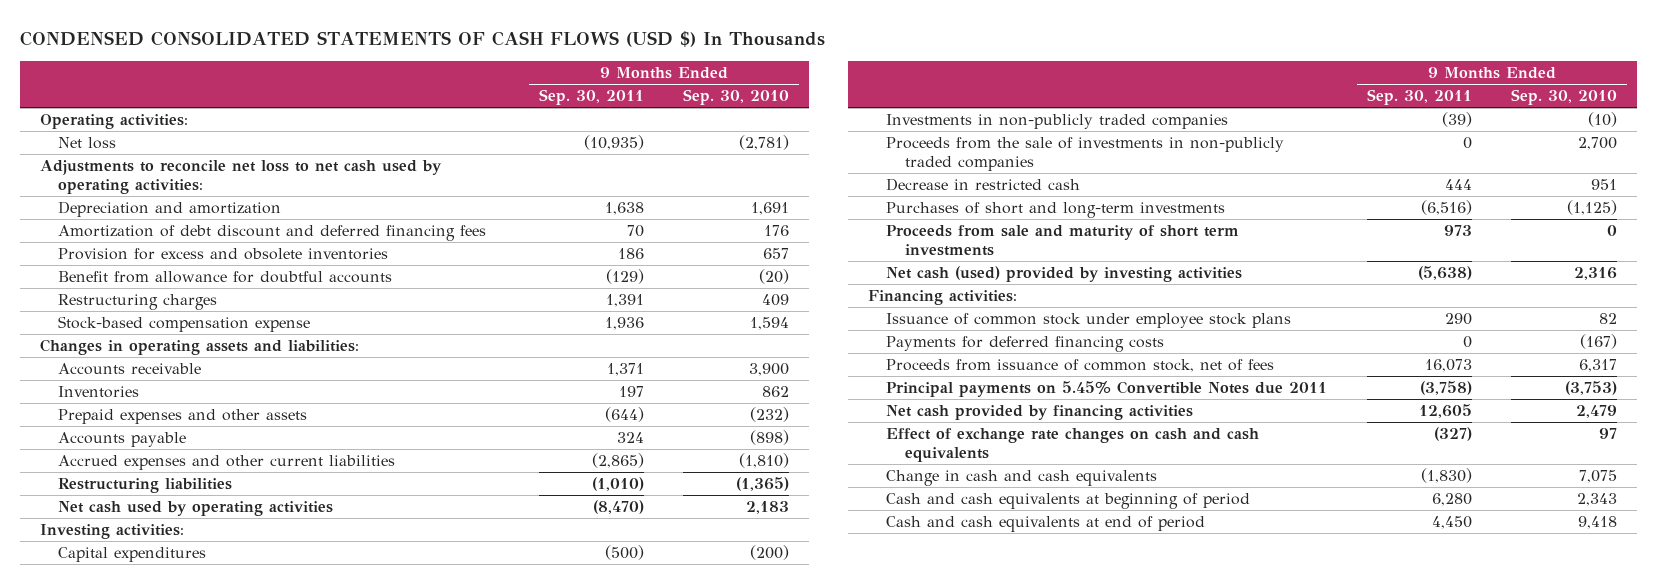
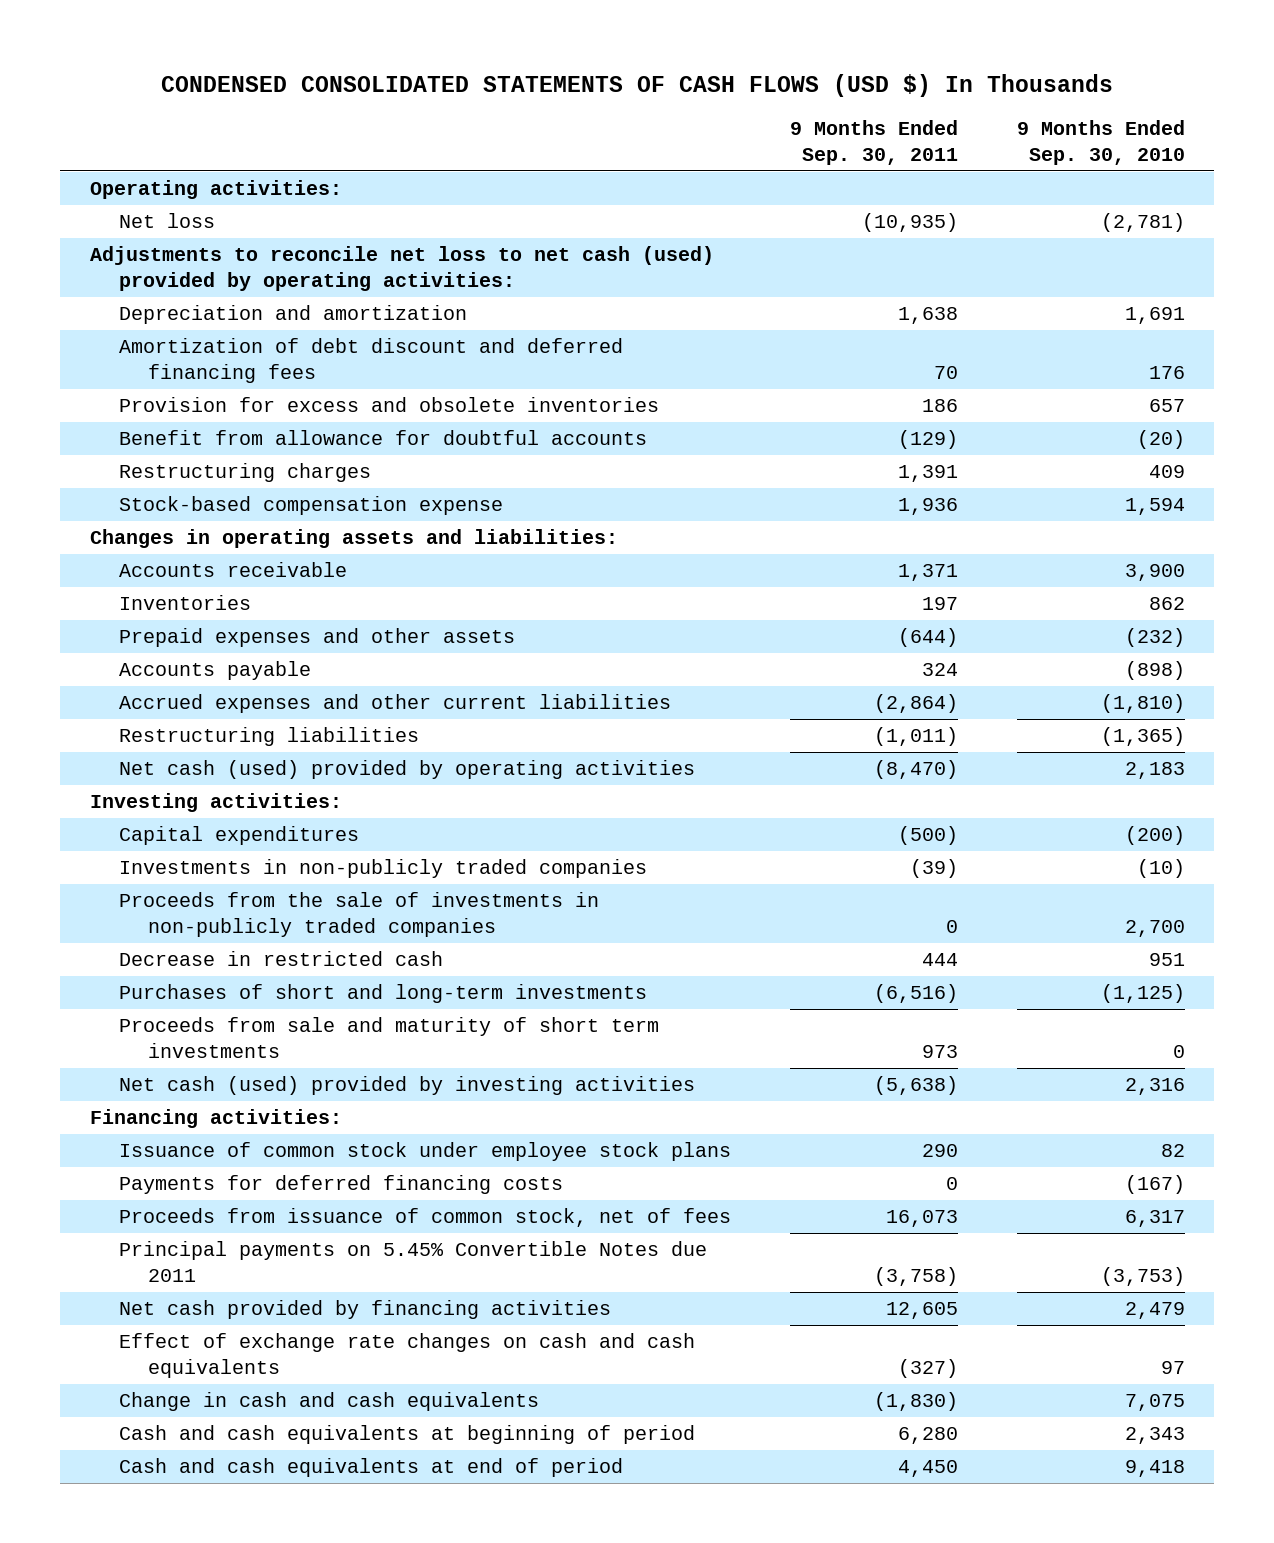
[40,160,443,195] Adjustments to reconcile net loss to net cash used by operating activities: -> [89,246,714,291] Adjustments to reconcile net loss to net cash (used) provided by operating activities:
[591,453,644,469] (2,865) -> [873,694,958,714] (2,864)
[591,477,644,492] (1,010) -> [873,727,958,747] (1,011)
[58,501,334,517] Net cash used by operating activities -> [118,760,695,780] Net cash (used) provided by operating activities

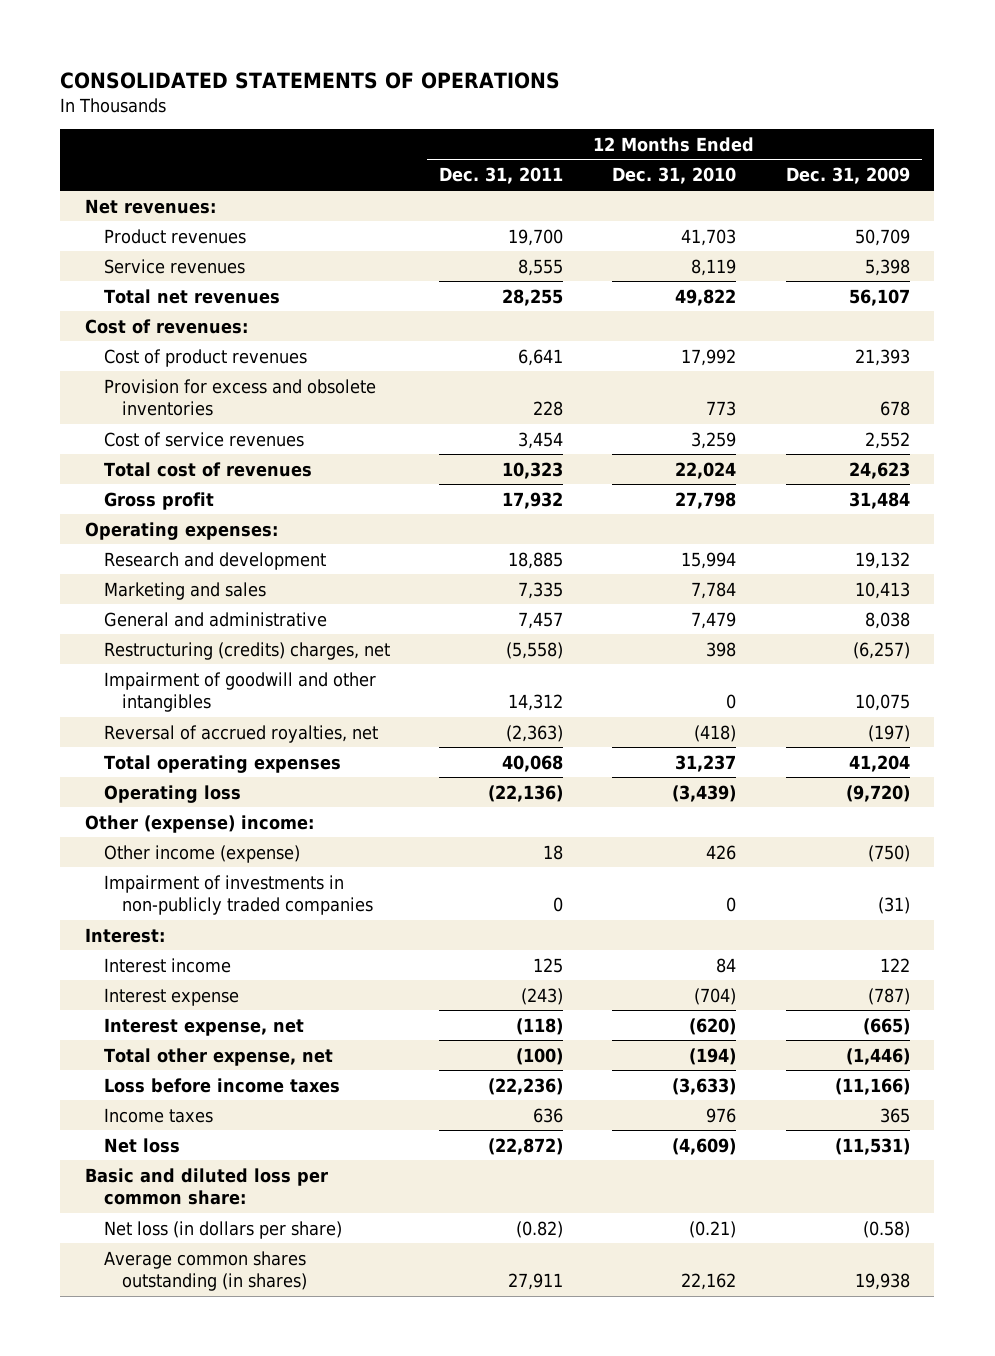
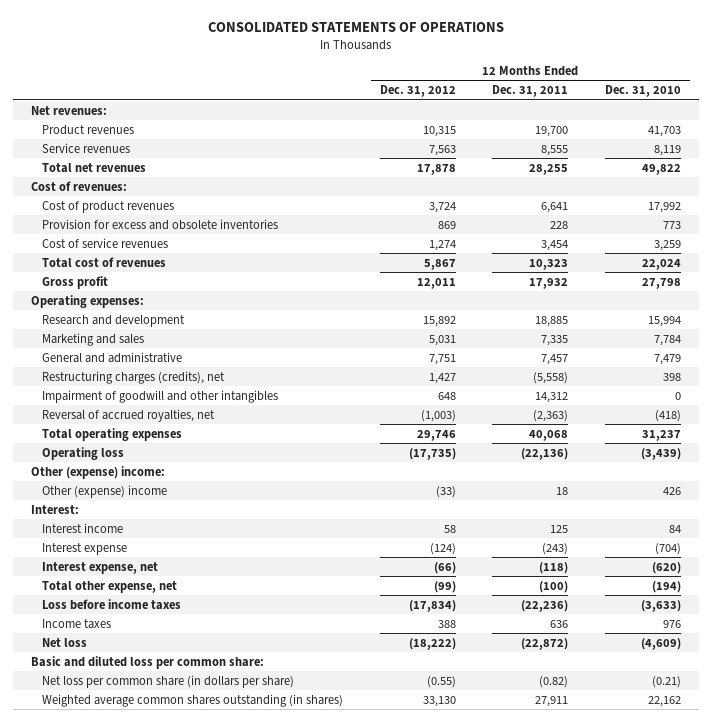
[785,167,910,185] Dec. 31, 2009 -> none
none -> [379,85,456,98] Dec. 31, 2012
[103,641,390,660] Restructuring (credits) charges, net -> [42,370,226,384] Restructuring charges (credits), net
[103,874,374,916] Impairment of investments in non-publicly traded companies -> none
[103,844,300,863] Other income (expense) -> [42,484,168,498] Other (expense) income
[103,1220,342,1239] Net loss (in dollars per share) -> [42,674,295,688] Net loss per common share (in dollars per share)
[103,1250,308,1292] Average common shares outstanding (in shares) -> [42,693,344,707] Weighted average common shares outstanding (in shares)

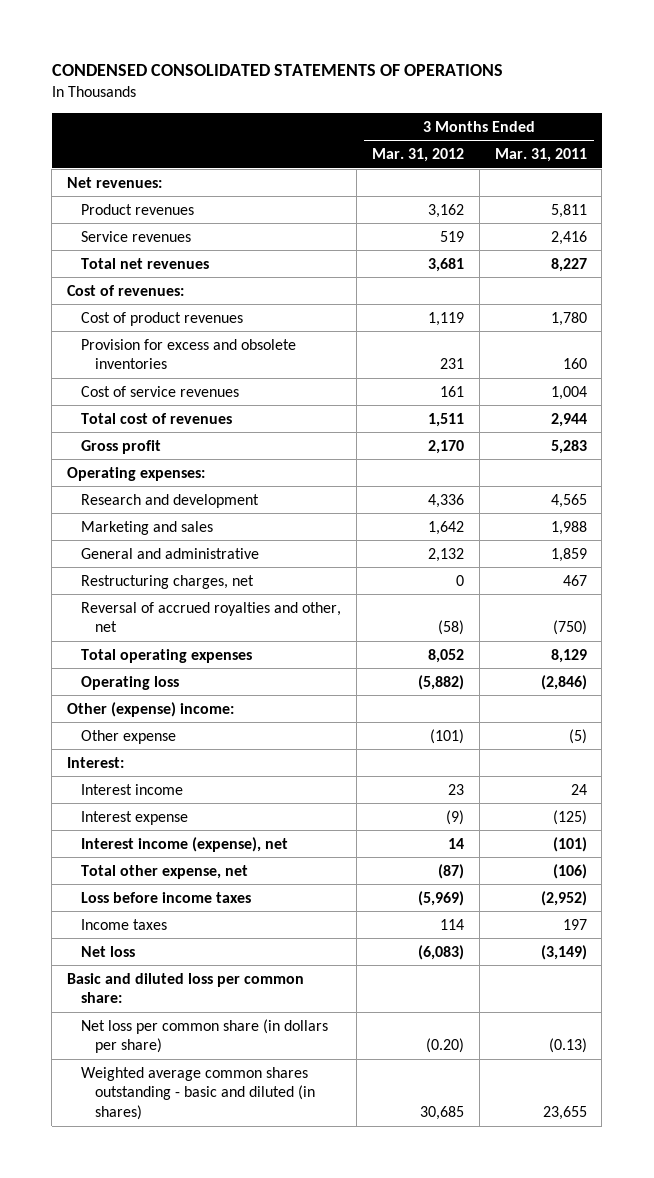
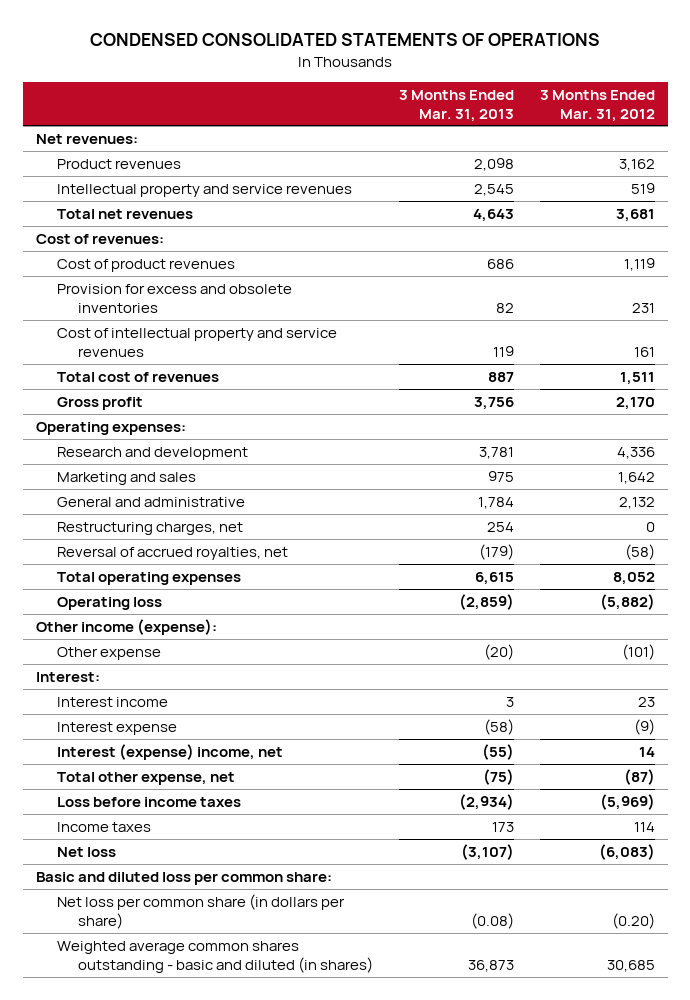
[494,147,587,162] Mar. 31, 2011 -> none
none -> [398,89,514,122] 3 Months Ended Mar. 31, 2013
[81,230,192,242] Service revenues -> [56,184,352,198] Intellectual property and service revenues
[81,385,240,397] Cost of service revenues -> [56,328,337,357] Cost of intellectual property and service revenues
[81,601,342,633] Reversal of accrued royalties and other, net -> [56,547,288,561] Reversal of accrued royalties, net
[67,701,235,717] Other (expense) income: -> [35,619,217,636] Other income (expense):
[81,836,289,852] Interest income (expense), net -> [56,744,283,761] Interest (expense) income, net

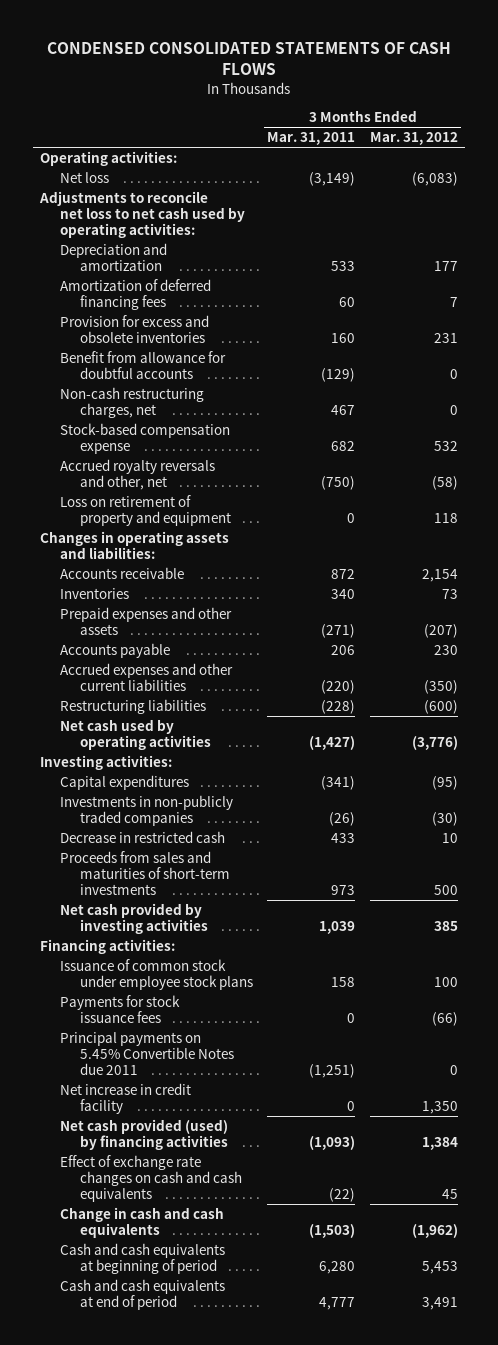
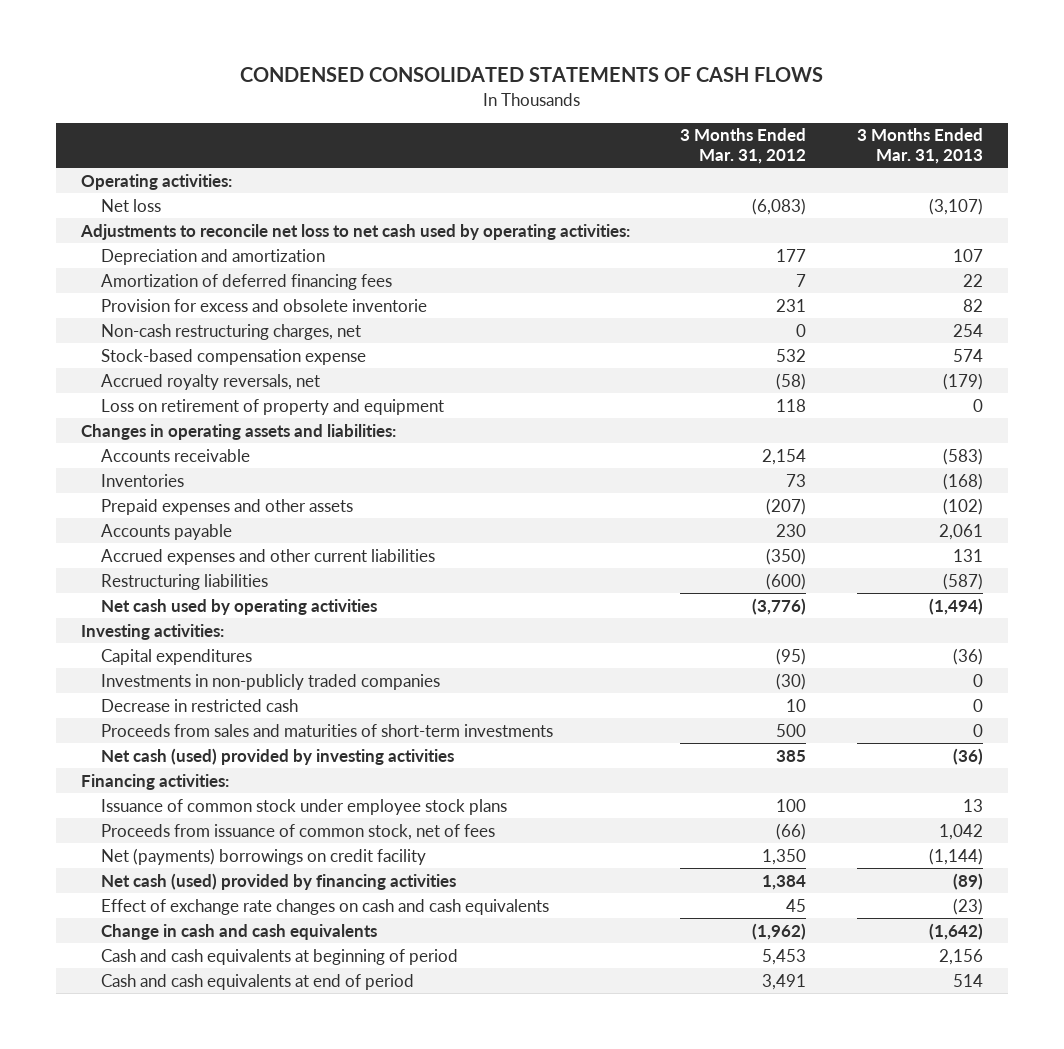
[267,132,356,146] Mar. 31, 2011 -> none
none -> [856,128,983,165] 3 Months Ended Mar. 31, 2013
[60,350,227,379] Benefit from allowance for doubtful accounts -> none
[60,314,210,343] Provision for excess and obsolete inventories -> [100,298,427,312] Provision for excess and obsolete inventorie
[60,458,216,490] Accrued royalty reversals and other, net -> [100,373,320,390] Accrued royalty reversals, net
[60,902,208,934] Net cash provided by investing activities -> [100,747,454,765] Net cash (used) provided by investing activities
[60,994,181,1023] Payments for stock issuance fees -> none
[60,1031,234,1075] Principal payments on 5.45% Convertible Notes due 2011 -> none
none -> [100,823,495,840] Proceeds from issuance of common stock, net of fees
[60,1082,192,1114] Net increase in credit facility -> [100,847,426,865] Net (payments) borrowings on credit facility
[60,1118,229,1150] Net cash provided (used) by financing activities -> [100,872,456,890] Net cash (used) provided by financing activities

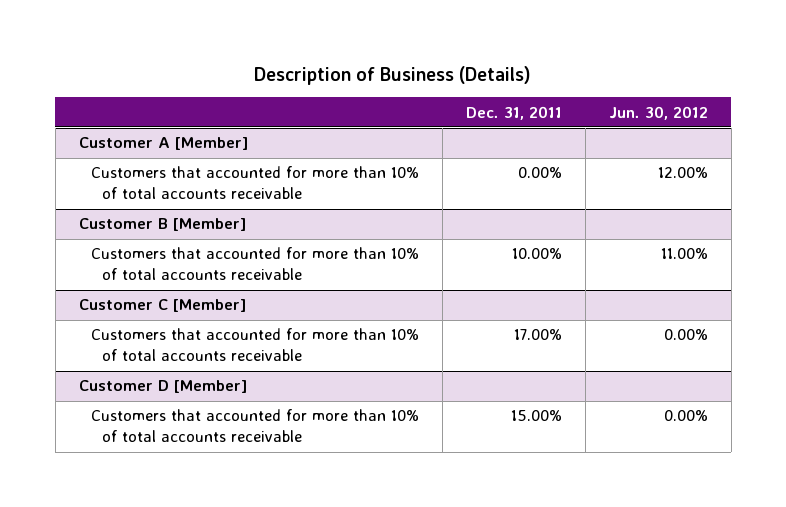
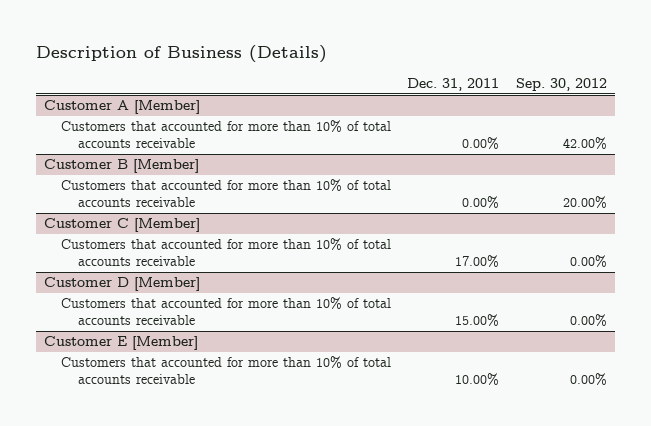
[608,105,708,120] Jun. 30, 2012 -> none
none -> [515,77,607,91] Sep. 30, 2012
[511,248,562,260] 10.00% -> [462,196,500,210] 0.00%
none -> [44,336,199,351] Customer E [Member]
none -> [61,356,392,385] Customers that accounted for more than 10% of total accounts receivable

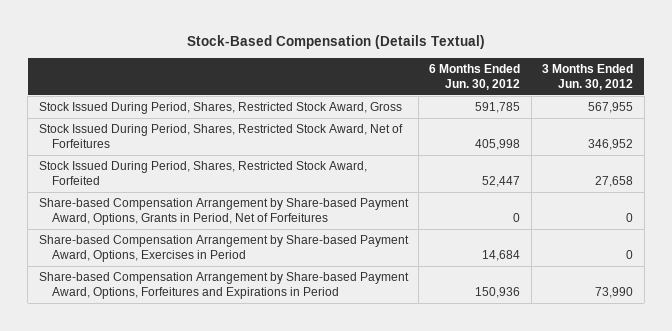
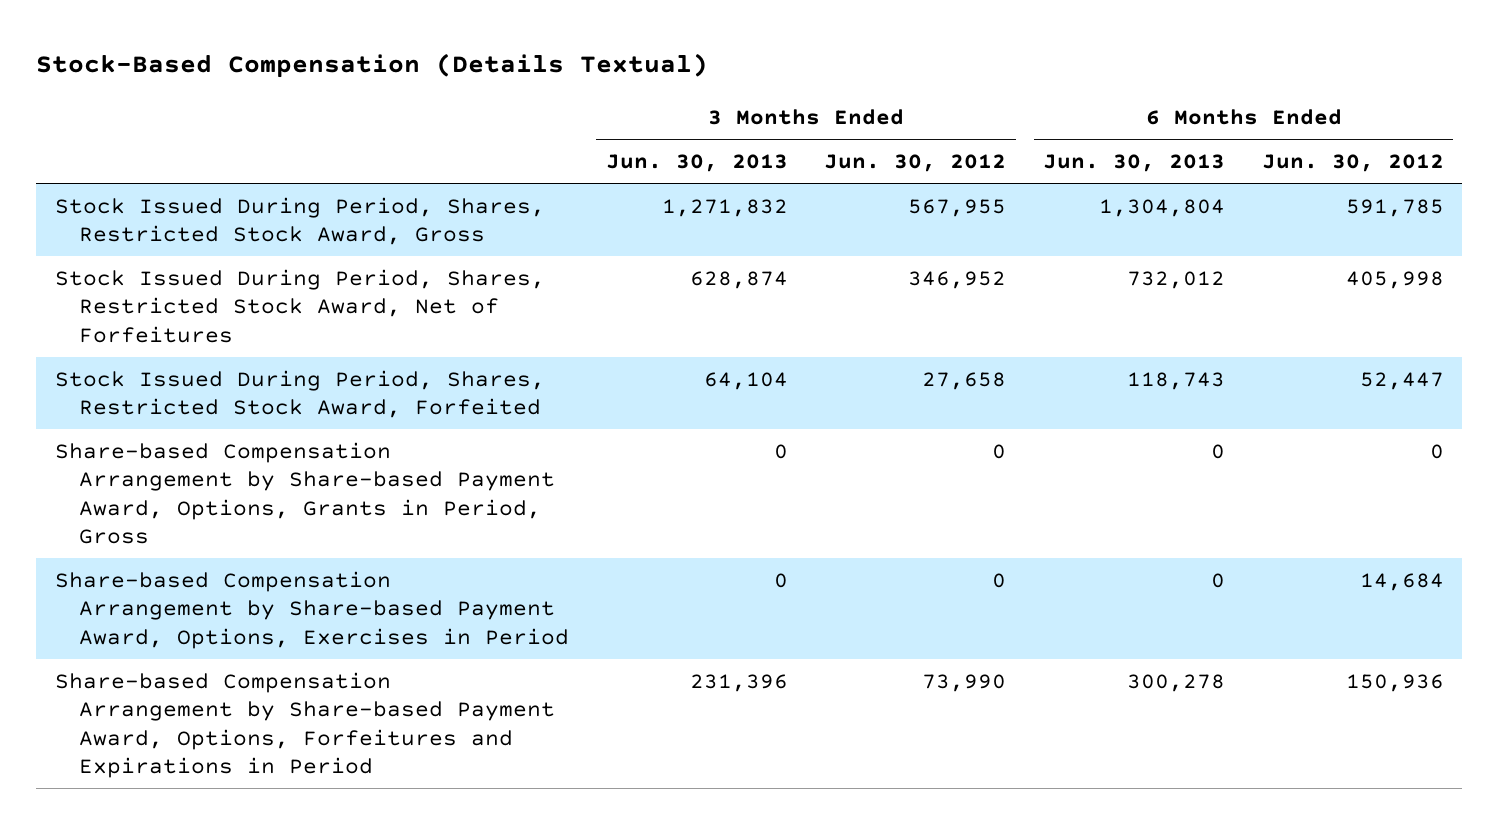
none -> [605,154,788,173] Jun. 30, 2013
none -> [1043,154,1226,173] Jun. 30, 2013
[38,198,409,226] Share-based Compensation Arrangement by Share-based Payment Award, Options, Grants in Period, Net of Forfeitures -> [54,441,555,545] Share-based Compensation Arrangement by Share-based Payment Award, Options, Grants in Period, Gross

